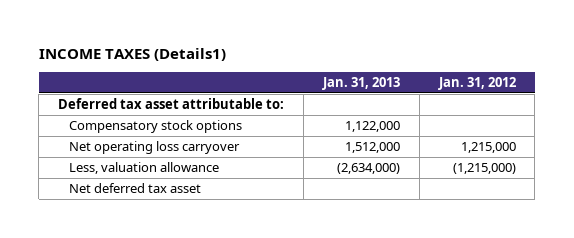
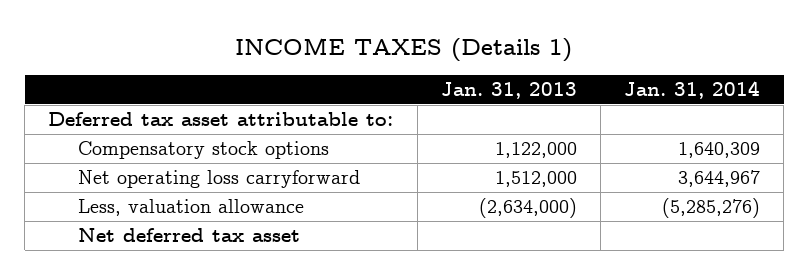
[38,47,226,61] INCOME TAXES (Details1) -> [235,38,573,63] INCOME TAXES (Details 1)
[437,77,516,91] Jan. 31, 2012 -> none
none -> [624,80,761,99] Jan. 31, 2014
[68,141,240,155] Net operating loss carryover -> [77,170,360,189] Net operating loss carryforward

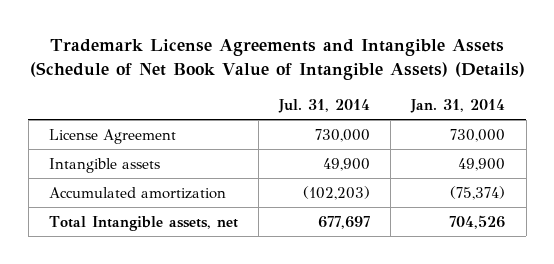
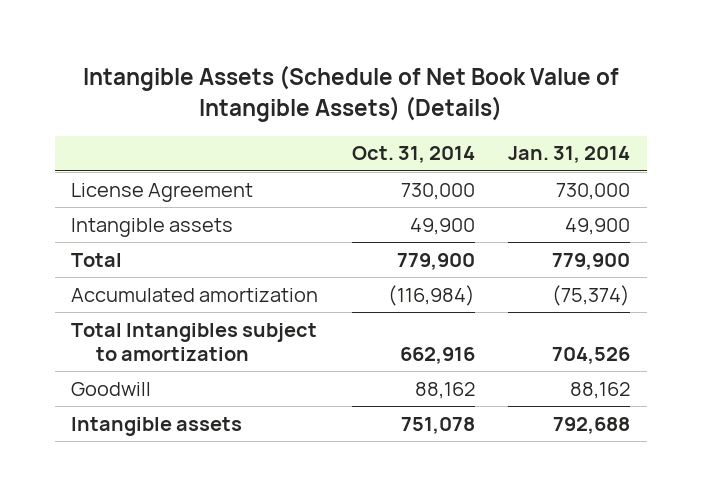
[30,39,526,80] Trademark License Agreements and Intangible Assets (Schedule of Net Book Value of Intangible Assets) (Details) -> [82,65,619,123] Intangible Assets (Schedule of Net Book Value of Intangible Assets) (Details)
[278,98,371,113] Jul. 31, 2014 -> none
none -> [351,146,475,164] Oct. 31, 2014
none -> [71,252,123,267] Total
[48,215,238,231] Total Intangible assets, net -> [71,322,318,361] Total Intangibles subject to amortization
none -> [71,381,152,396] Goodwill
none -> [71,416,243,436] Intangible assets

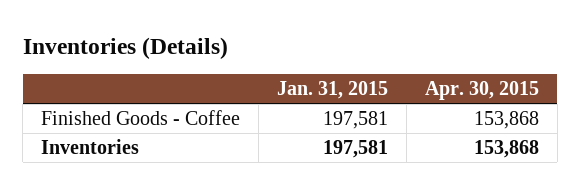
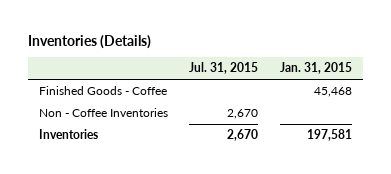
[424,81,539,101] Apr. 30, 2015 -> none
none -> [189,62,259,75] Jul. 31, 2015
[322,111,388,130] 197,581 -> [313,86,352,97] 45,468
none -> [38,107,168,117] Non - Coffee Inventories

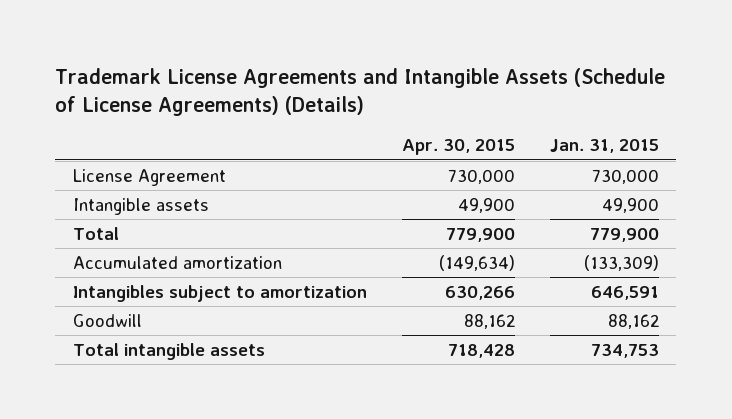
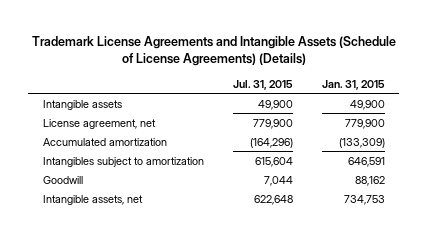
[401,139,515,156] Apr. 30, 2015 -> none
none -> [232,79,293,90] Jul. 31, 2015
[72,168,226,186] License Agreement -> none
[72,226,119,240] Total -> [42,118,156,129] License agreement, net
[72,342,265,360] Total intangible assets -> [42,194,143,205] Intangible assets, net

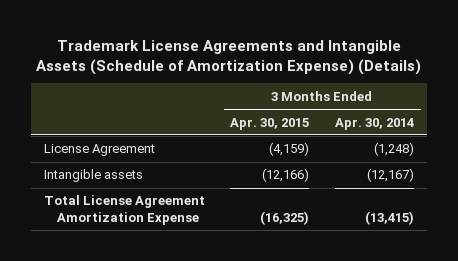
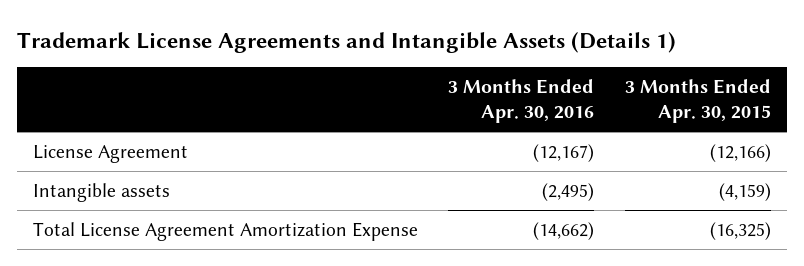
[35,39,421,75] Trademark License Agreements and Intangible Assets (Schedule of Amortization Expense) (Details) -> [17,31,677,53] Trademark License Agreements and Intangible Assets (Details 1)
[335,117,415,130] Apr. 30, 2014 -> none
none -> [448,79,595,124] 3 Months Ended Apr. 30, 2016
[269,142,310,157] (4,159) -> [710,144,772,163] (12,166)
[262,168,310,183] (12,166) -> [719,183,772,202] (4,159)

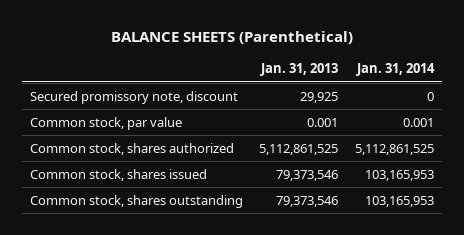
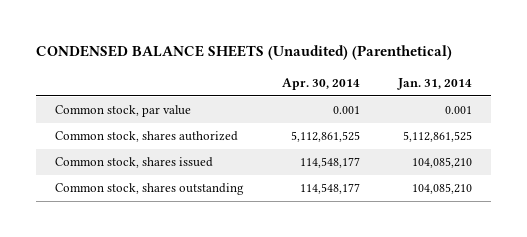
[110,31,353,45] BALANCE SHEETS (Parenthetical) -> [35,45,452,61] CONDENSED BALANCE SHEETS (Unaudited) (Parenthetical)
[260,63,339,77] Jan. 31, 2013 -> none
none -> [281,77,360,90] Apr. 30, 2014
[30,90,239,104] Secured promissory note, discount -> none
[364,169,434,181] 103,165,953 -> [411,157,472,169] 104,085,210
[364,195,434,207] 103,165,953 -> [411,183,472,195] 104,085,210

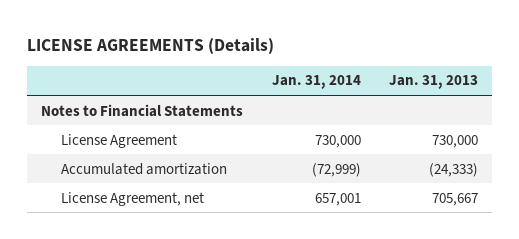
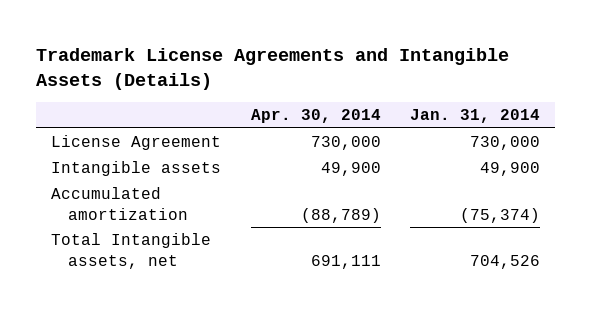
[27,37,275,54] LICENSE AGREEMENTS (Details) -> [36,48,510,91] Trademark License Agreements and Intangible Assets (Details)
[388,75,478,90] Jan. 31, 2013 -> none
none -> [250,109,381,124] Apr. 30, 2014
[41,103,244,117] Notes to Financial Statements -> none
[61,191,205,206] License Agreement, net -> none
none -> [51,161,222,177] Intangible assets
[311,162,361,177] (72,999) -> [460,207,541,223] (75,374)
none -> [51,233,212,269] Total Intangible assets, net

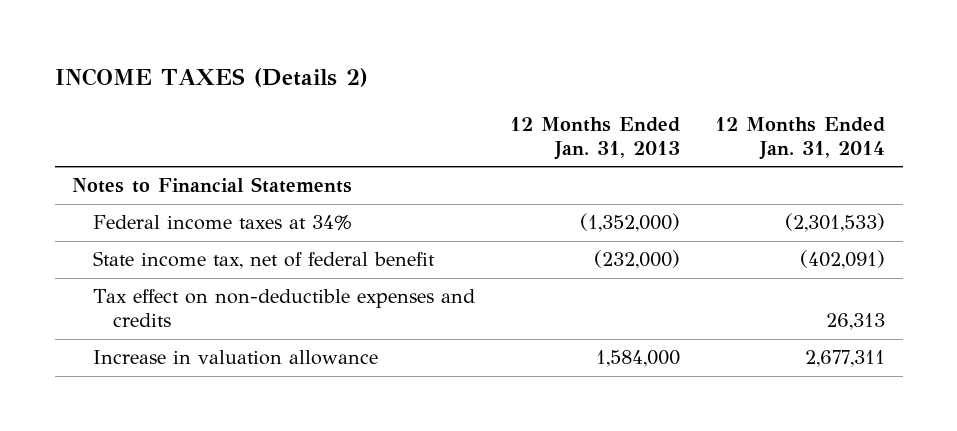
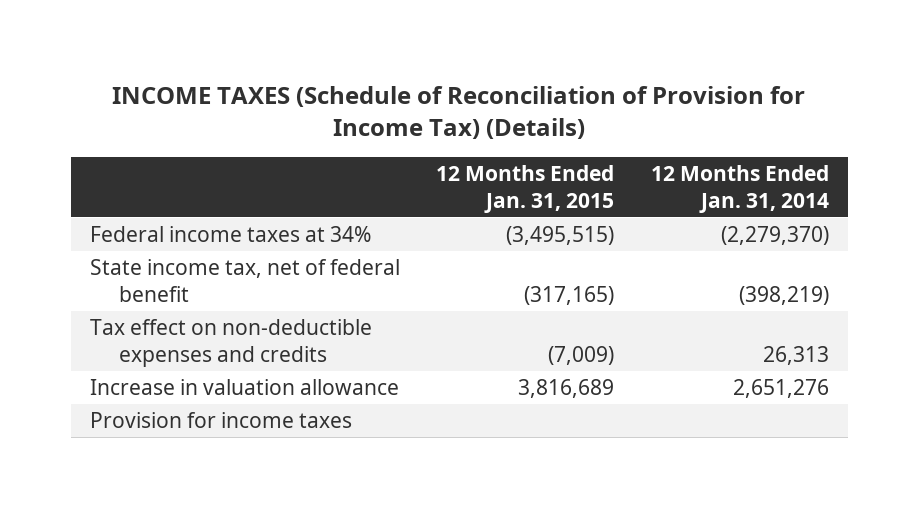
[54,68,368,88] INCOME TAXES (Details 2) -> [112,85,806,139] INCOME TAXES (Schedule of Reconciliation of Provision for Income Tax) (Details)
[509,116,680,160] 12 Months Ended Jan. 31, 2013 -> none
none -> [436,164,615,213] 12 Months Ended Jan. 31, 2015
[72,177,353,194] Notes to Financial Statements -> none
[784,213,885,233] (2,301,533) -> [721,226,830,246] (2,279,370)
[799,250,885,270] (402,091) -> [739,286,830,306] (398,219)
[804,350,885,368] 2,677,311 -> [733,379,830,399] 2,651,276
none -> [89,412,352,429] Provision for income taxes

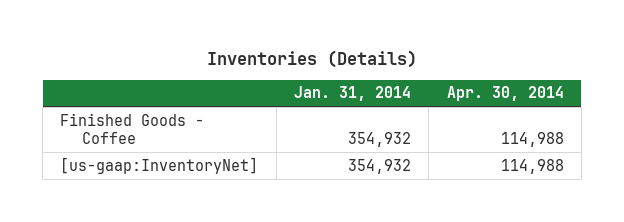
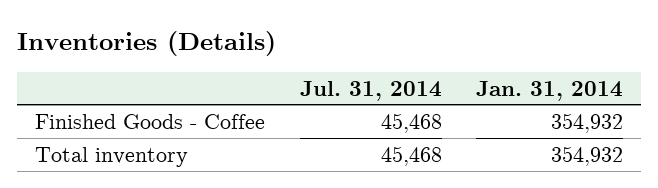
[446,86,564,102] Apr. 30, 2014 -> none
none -> [299,80,442,101] Jul. 31, 2014
[60,156,259,174] [us-gaap:InventoryNet] -> [34,146,188,167] Total inventory

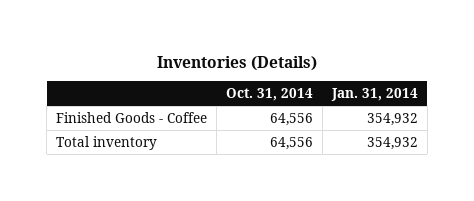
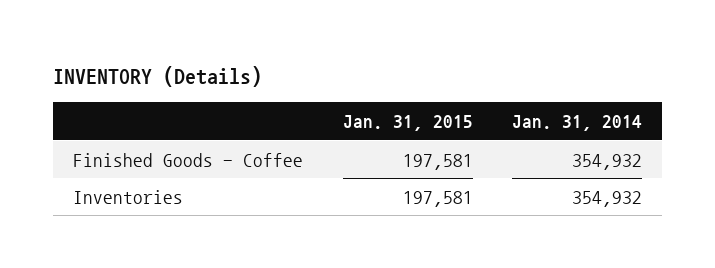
[156,55,317,71] Inventories (Details) -> [53,66,263,88] INVENTORY (Details)
[225,88,313,102] Oct. 31, 2014 -> none
none -> [342,115,473,132] Jan. 31, 2015
[56,135,158,150] Total inventory -> [73,189,184,204] Inventories

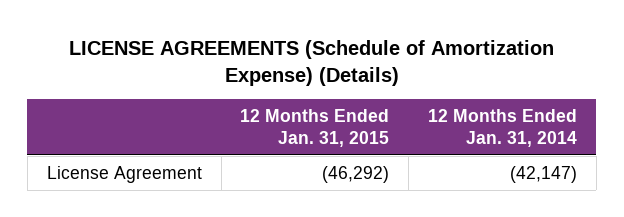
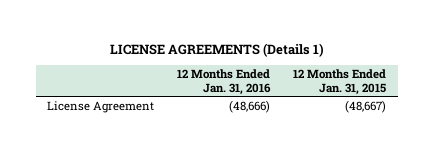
[68,39,554,86] LICENSE AGREEMENTS (Schedule of Amortization Expense) (Details) -> [109,42,324,57] LICENSE AGREEMENTS (Details 1)
[428,109,578,147] 12 Months Ended Jan. 31, 2014 -> none
none -> [177,68,272,95] 12 Months Ended Jan. 31, 2016
[322,165,390,183] (46,292) -> [345,99,387,113] (48,667)

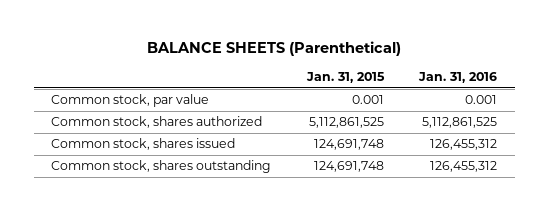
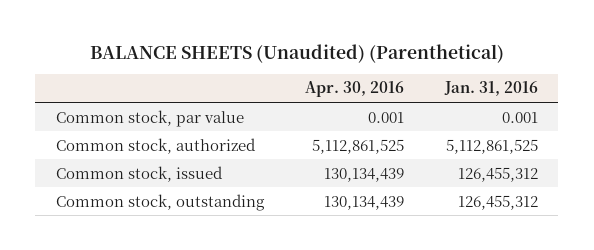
[147,41,402,57] BALANCE SHEETS (Parenthetical) -> [89,43,504,63] BALANCE SHEETS (Unaudited) (Parenthetical)
[305,72,385,84] Jan. 31, 2015 -> none
none -> [304,81,404,98] Apr. 30, 2016
[51,116,263,129] Common stock, shares authorized -> [55,137,256,154] Common stock, authorized
[51,138,236,151] Common stock, shares issued -> [55,165,223,182] Common stock, issued
[51,160,272,174] Common stock, shares outstanding -> [55,193,265,211] Common stock, outstanding

